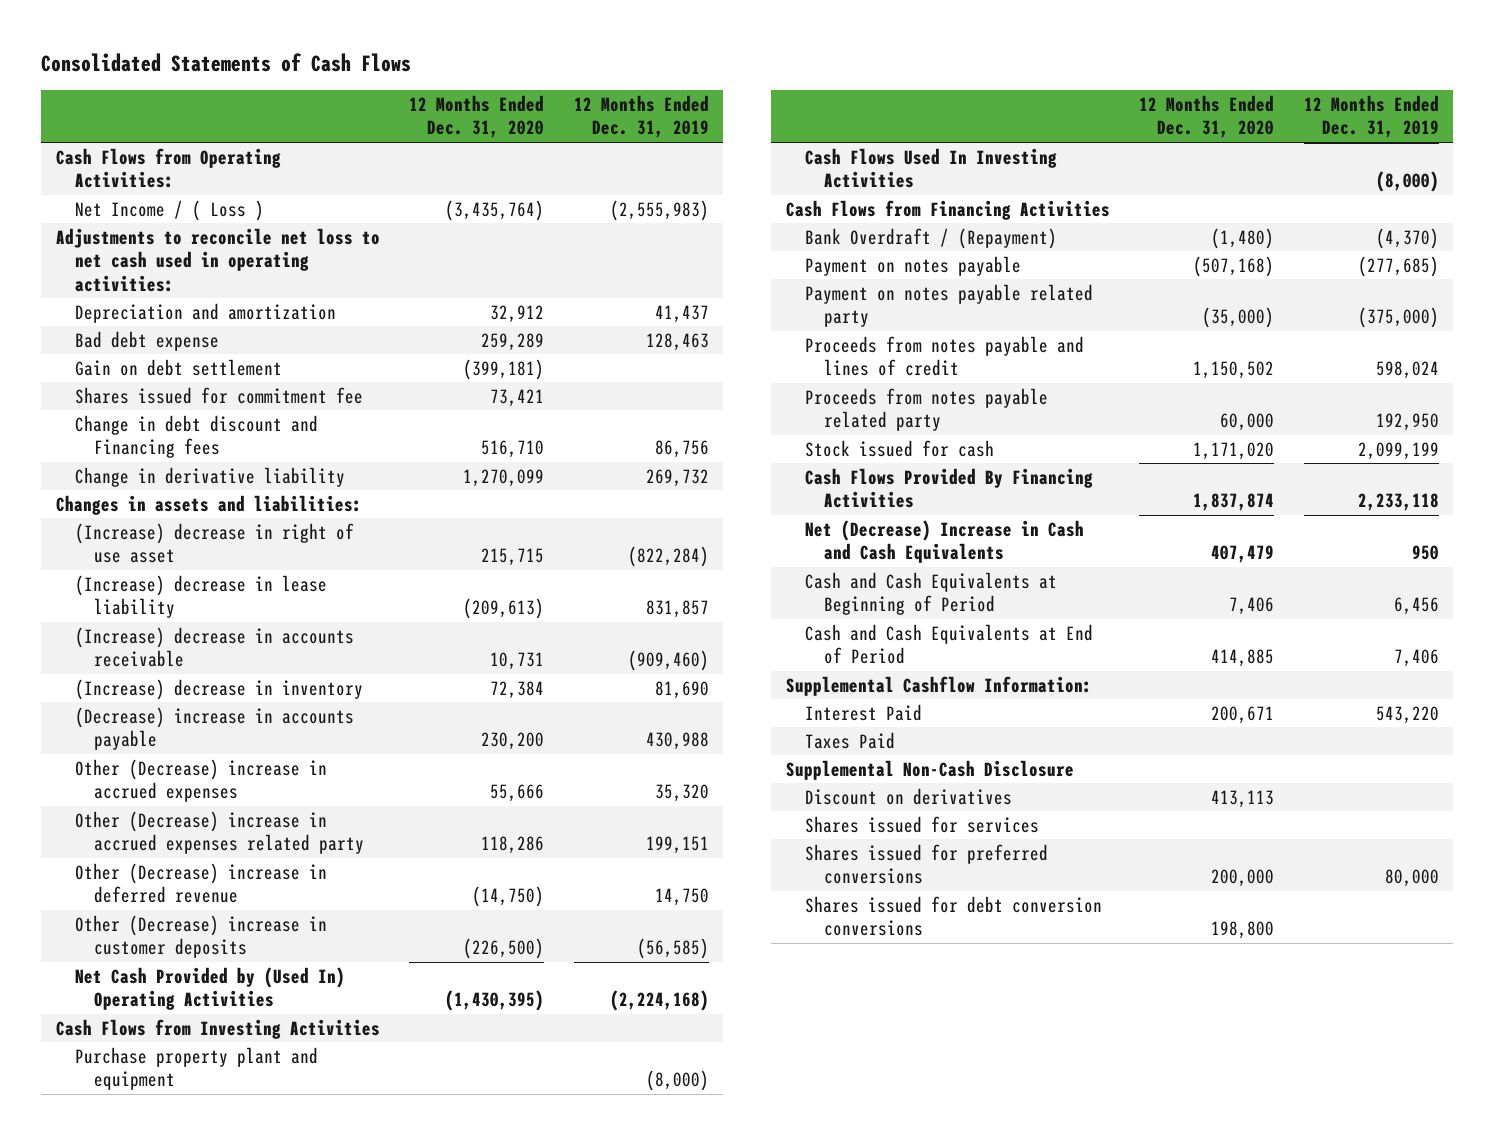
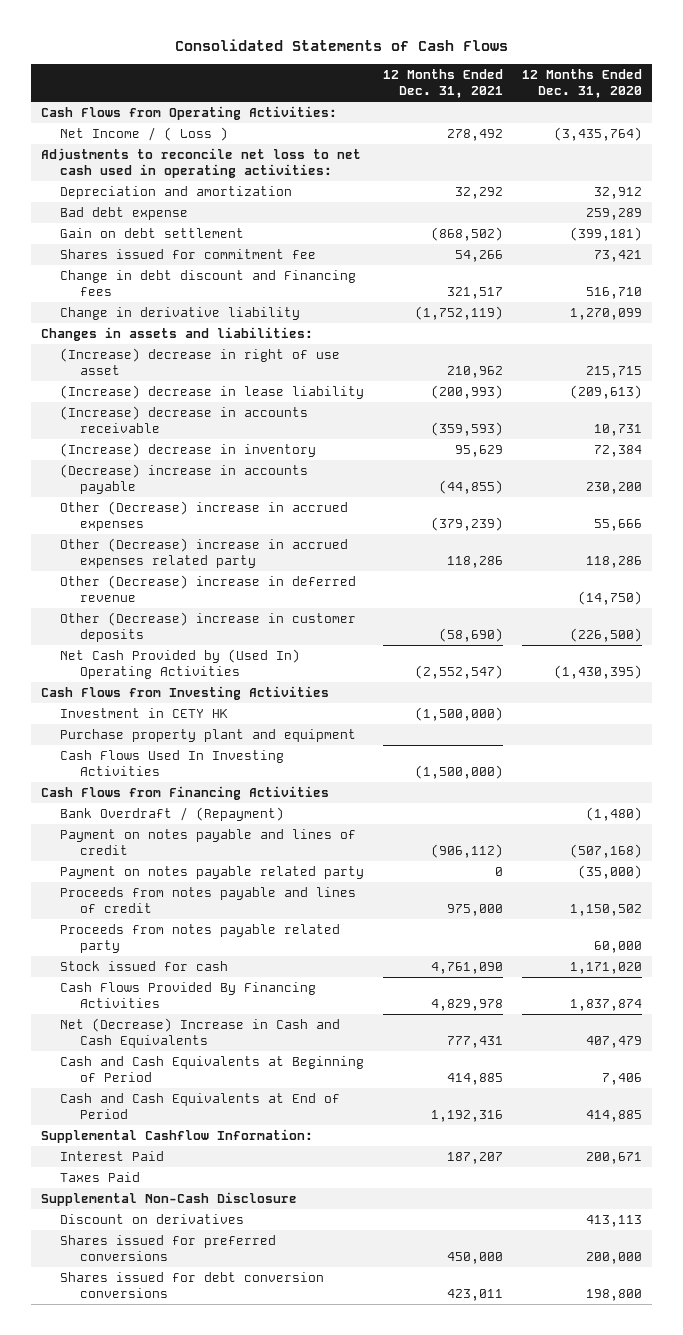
[573,95,709,139] 12 Months Ended Dec. 31, 2019 -> none
none -> [383,68,504,99] 12 Months Ended Dec. 31, 2021
none -> [60,707,229,718] Investment in CETY HK
[804,255,1021,276] Payment on notes payable -> [60,828,357,856] Payment on notes payable and lines of credit
[804,815,1039,833] Shares issued for services -> none

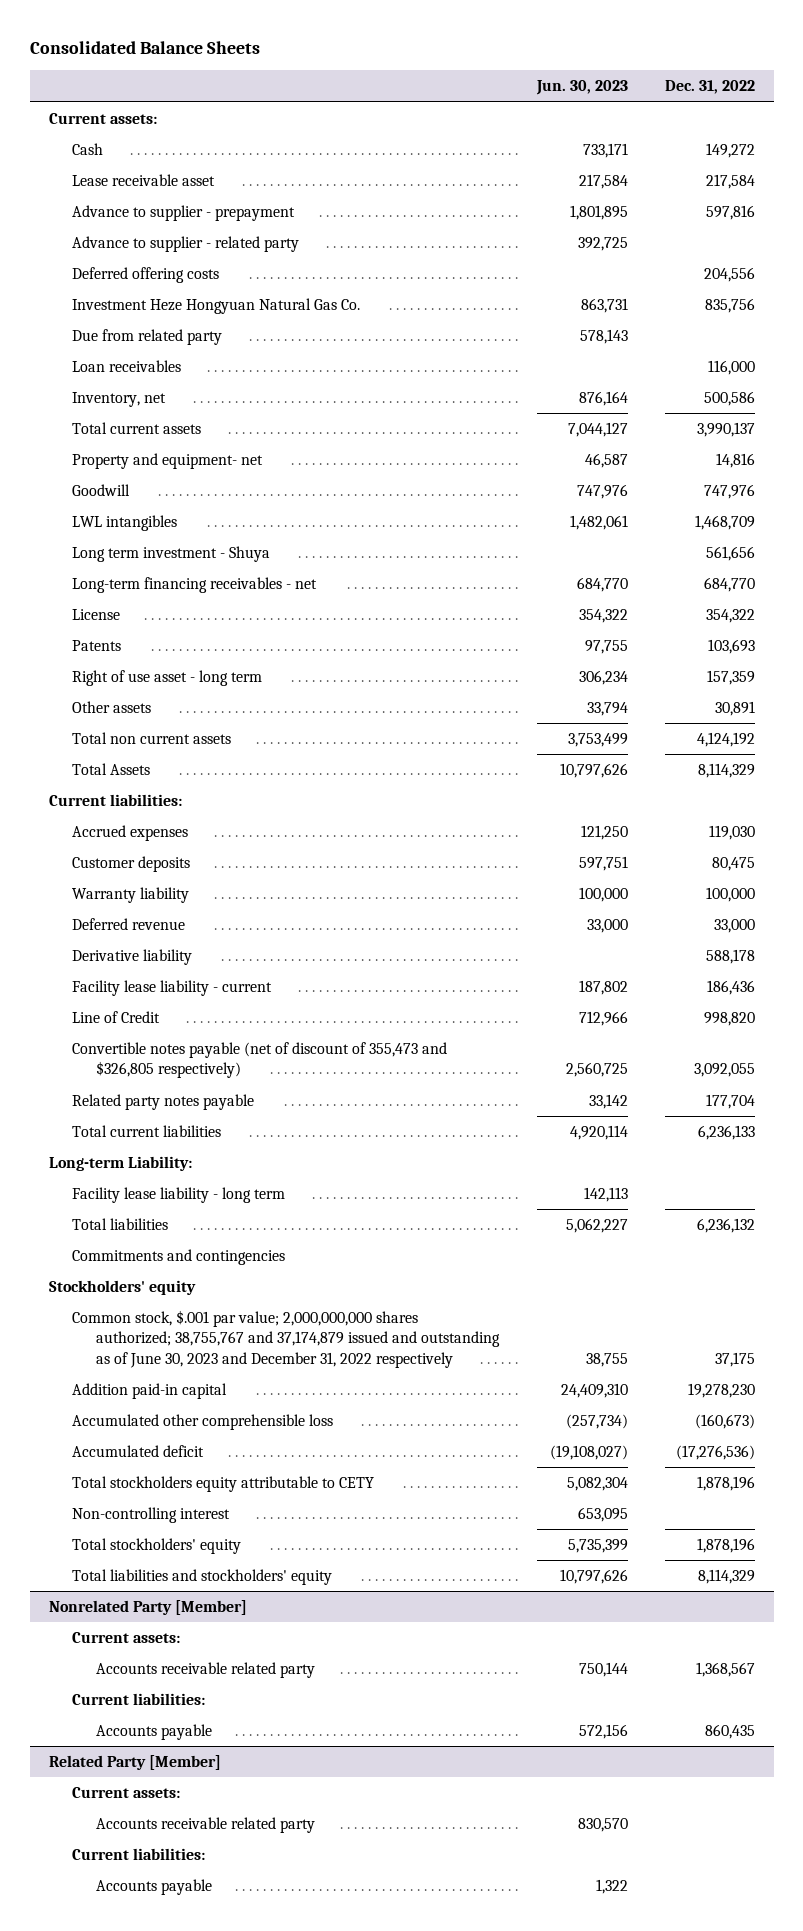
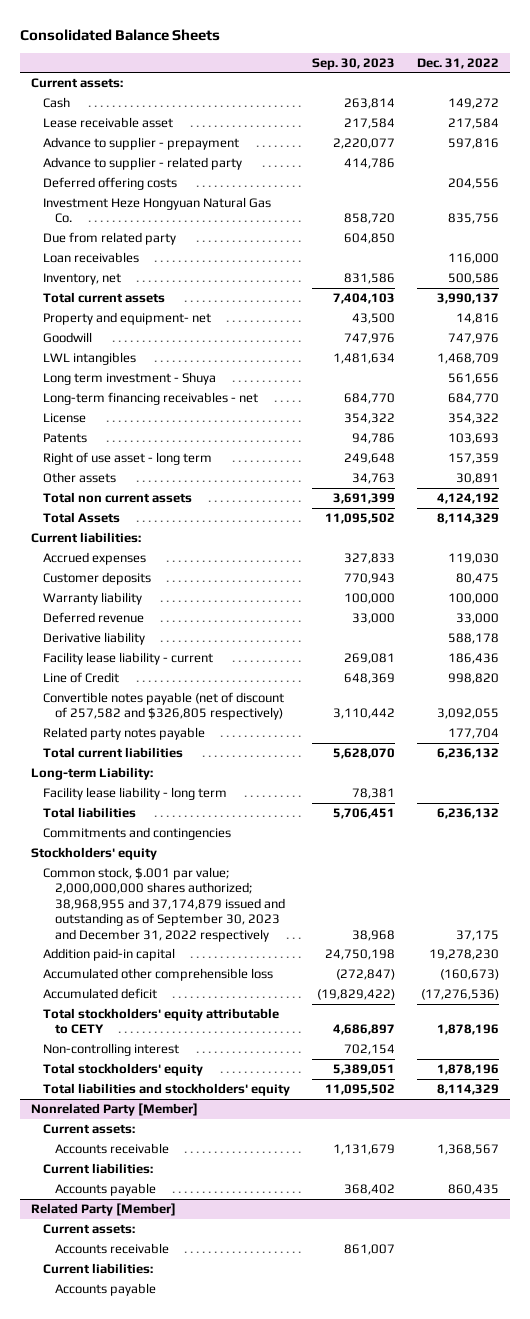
[535,80,628,96] Jun. 30, 2023 -> none
none -> [311,57,395,70] Sep. 30, 2023
[72,1042,448,1079] Convertible notes payable (net of discount of 355,473 and $326,805 respectively) -> [42,691,284,721] Convertible notes payable (net of discount of 257,582 and $326,805 respectively)
[697,1125,755,1141] 6,236,133 -> [436,747,499,759] 6,236,132
[72,1310,501,1368] Common stock, $.001 par value; 2,000,000,000 shares authorized; 38,755,767 and 37,174,879 issued and outstanding as of June 30, 2023 and December 31, 2022 respectively -> [42,866,285,942] Common stock, $.001 par value; 2,000,000,000 shares authorized; 38,968,955 and 37,174,879 issued and outstanding as of September 30, 2023 and December 31, 2022 respectively
[72,1476,375,1493] Total stockholders equity attributable to CETY -> [42,1007,279,1035] Total stockholders' equity attributable to CETY
[96,1662,316,1679] Accounts receivable related party -> [54,1142,169,1154] Accounts receivable
[96,1817,316,1834] Accounts receivable related party -> [54,1242,169,1254] Accounts receivable

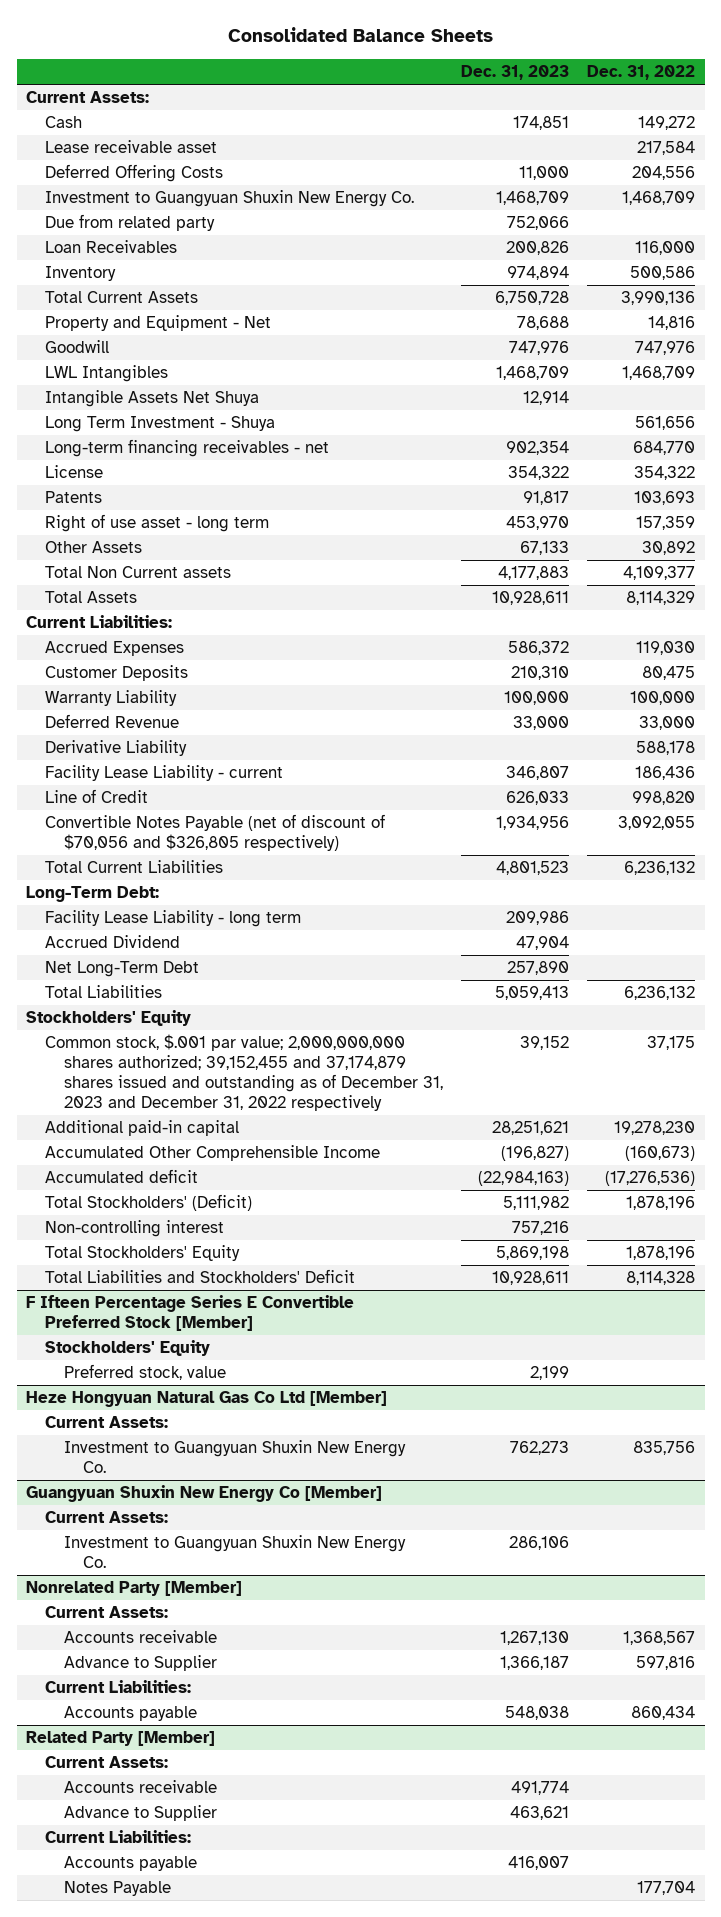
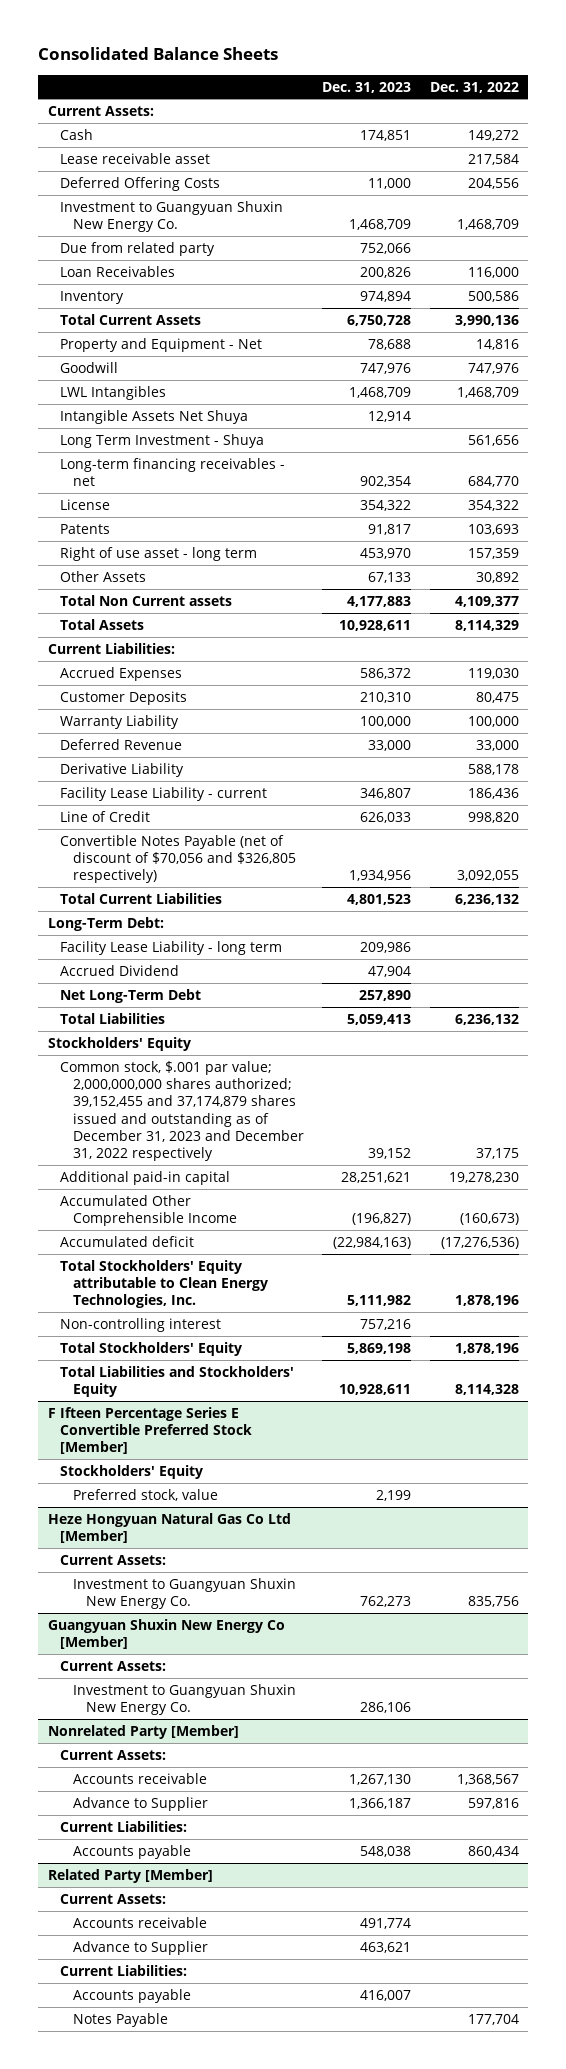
[44,1194,252,1212] Total Stockholders' (Deficit) -> [60,1259,268,1309] Total Stockholders' Equity attributable to Clean Energy Technologies, Inc.
[44,1269,355,1284] Total Liabilities and Stockholders' Deficit -> [60,1365,295,1398] Total Liabilities and Stockholders' Equity

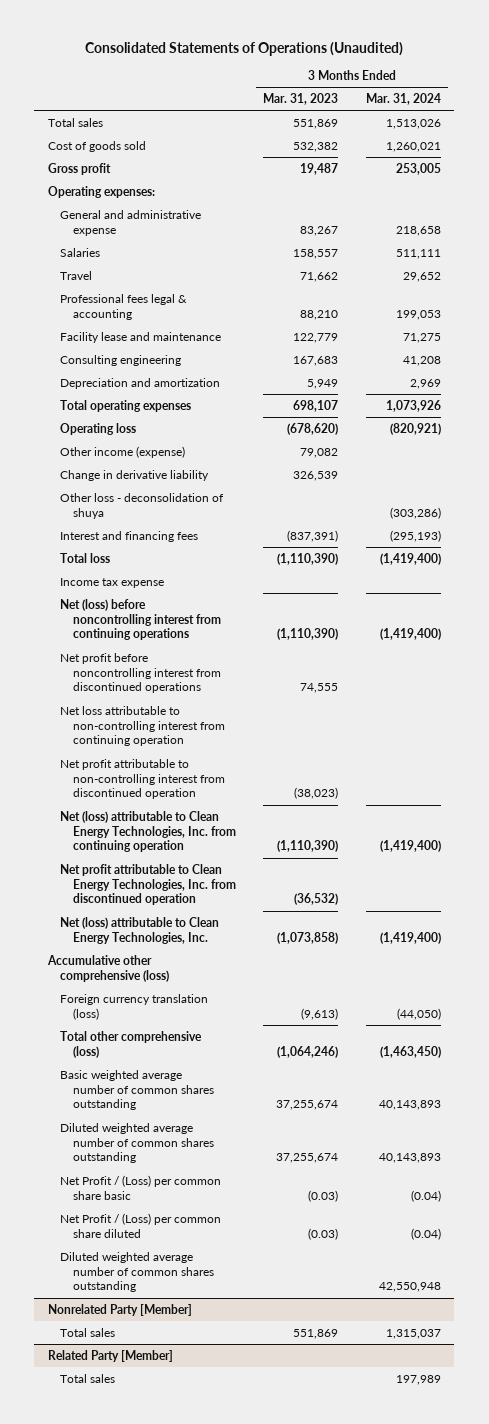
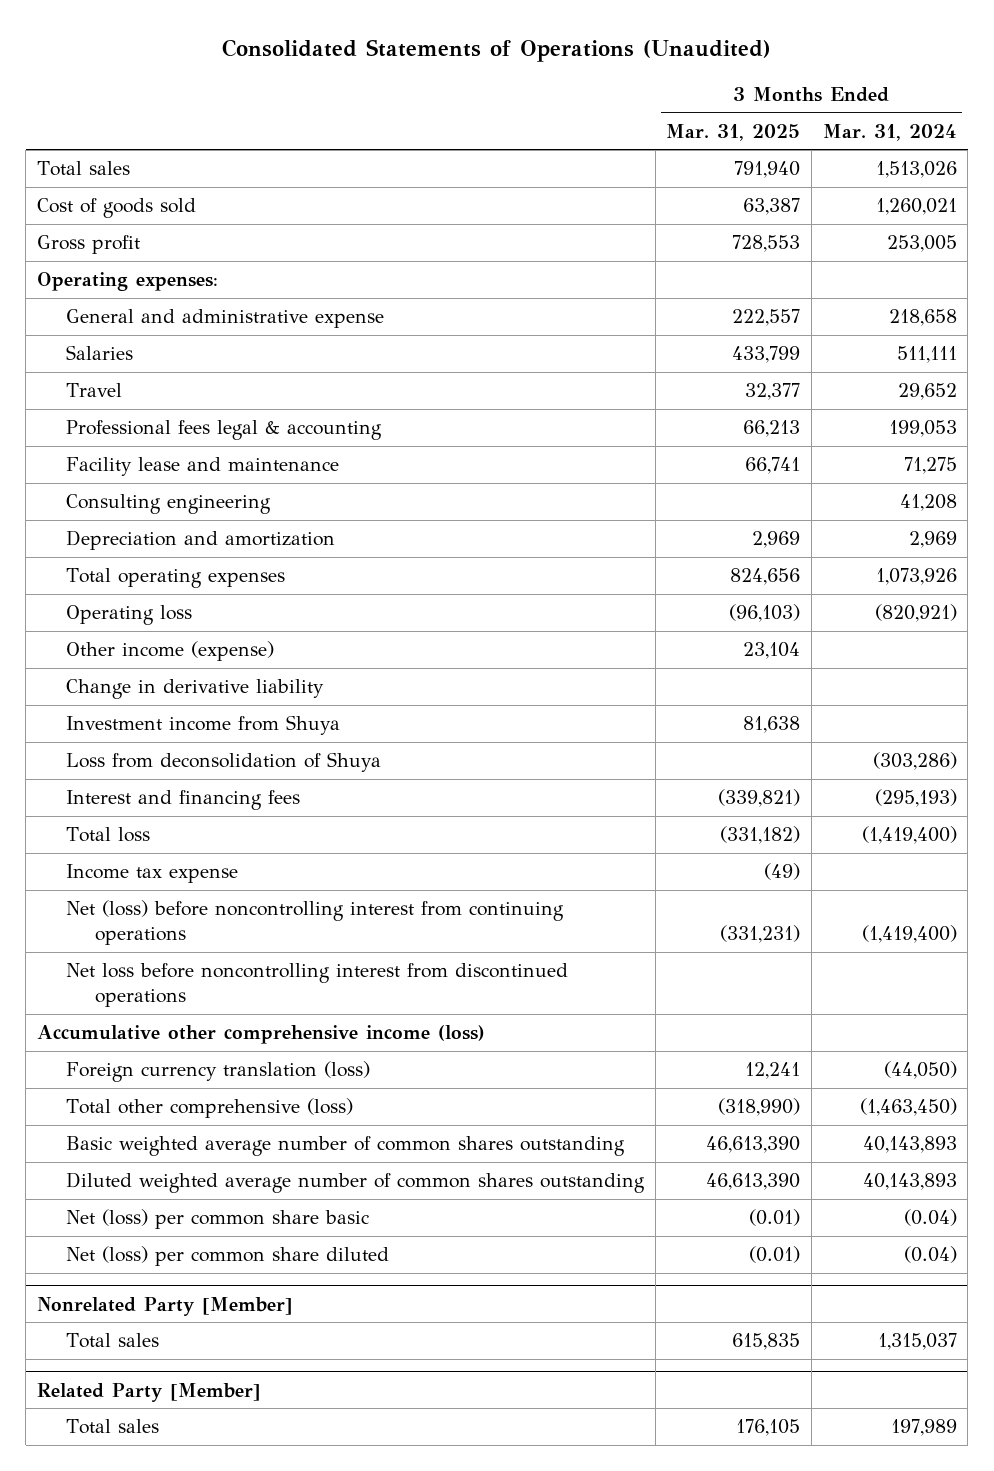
[263,93,339,106] Mar. 31, 2023 -> none
none -> [666,123,801,141] Mar. 31, 2025
none -> [65,715,340,736] Investment income from Shuya
[60,492,225,519] Other loss - deconsolidation of shuya -> [65,752,381,773] Loss from deconsolidation of Shuya
[60,705,225,747] Net loss attributable to non-controlling interest from continuing operation -> none
[60,758,225,800] Net profit attributable to non-controlling interest from discontinued operation -> none
[60,810,236,853] Net (loss) attributable to Clean Energy Technologies, Inc. from continuing operation -> none
[60,863,236,906] Net profit attributable to Clean Energy Technologies, Inc. from discontinued operation -> none
[60,916,220,944] Net (loss) attributable to Clean Energy Technologies, Inc. -> none
[60,652,221,694] Net profit before noncontrolling interest from discontinued operations -> [65,963,568,1008] Net loss before noncontrolling interest from discontinued operations
[47,954,170,982] Accumulative other comprehensive (loss) -> [37,1025,486,1045] Accumulative other comprehensive income (loss)
[60,1251,214,1293] Diluted weighted average number of common shares outstanding -> none
[60,1174,222,1200] Net Profit / (Loss) per common share basic -> [65,1209,369,1230] Net (loss) per common share basic
[60,1212,222,1238] Net Profit / (Loss) per common share diluted -> [65,1246,389,1267] Net (loss) per common share diluted

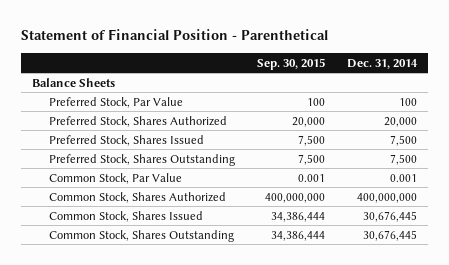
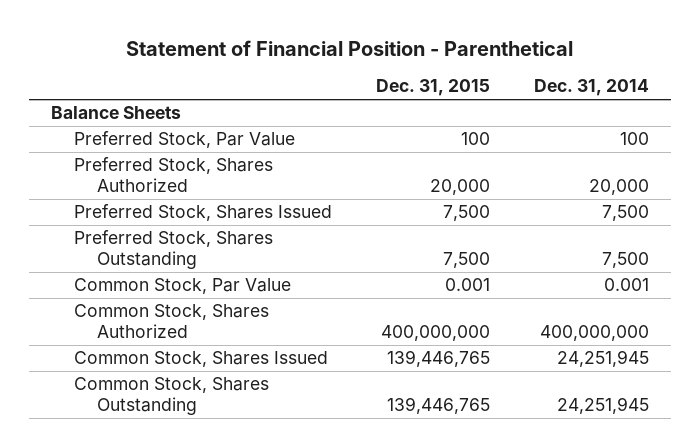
[256,57,325,70] Sep. 30, 2015 -> none
none -> [375,79,490,97] Dec. 31, 2015
[362,210,417,222] 30,676,445 -> [556,350,649,368] 24,251,945
[362,229,417,241] 30,676,445 -> [556,397,649,415] 24,251,945

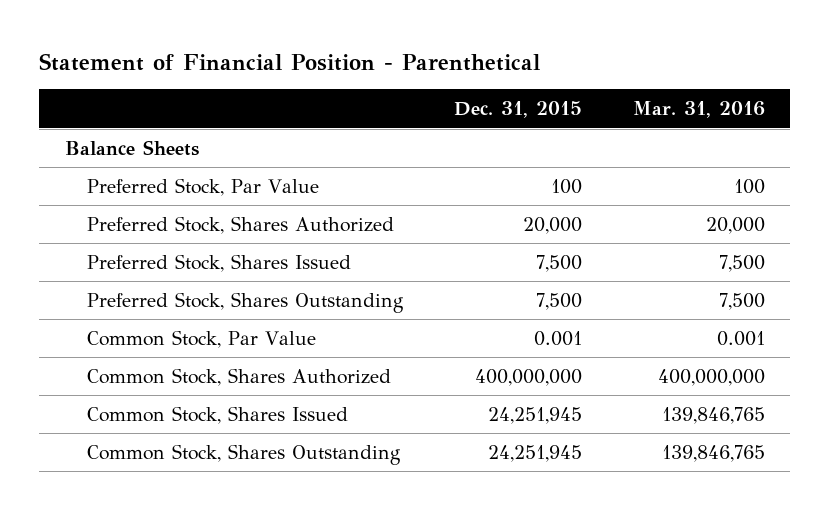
[533,79,649,97] Dec. 31, 2014 -> none
none -> [632,101,765,119] Mar. 31, 2016
[386,350,490,368] 139,446,765 -> [487,406,582,424] 24,251,945
[386,397,490,415] 139,446,765 -> [487,444,582,462] 24,251,945

